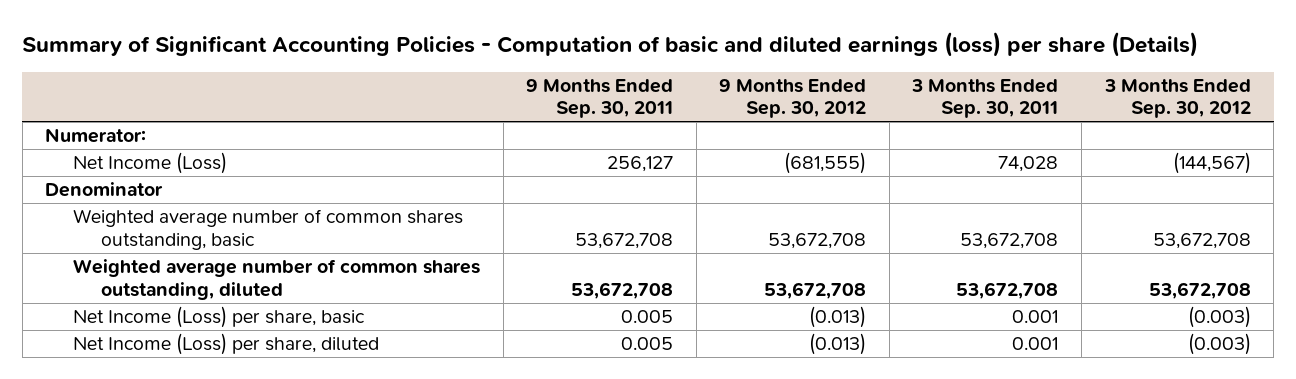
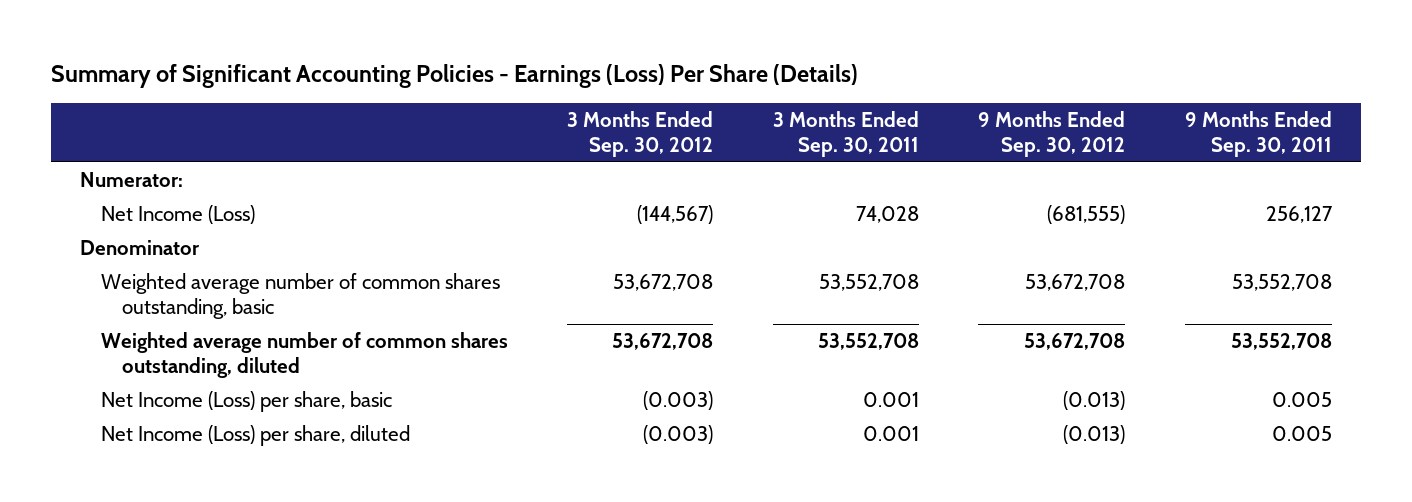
[22,32,1199,58] Summary of Significant Accounting Policies - Computation of basic and diluted earnings (loss) per share (Details) -> [50,64,858,89] Summary of Significant Accounting Policies - Earnings (Loss) Per Share (Details)
[575,232,674,249] 53,672,708 -> [1231,274,1332,292] 53,552,708
[960,232,1059,249] 53,672,708 -> [818,274,919,292] 53,552,708
[571,281,674,299] 53,672,708 -> [1230,333,1332,351] 53,552,708
[956,281,1059,299] 53,672,708 -> [817,333,919,351] 53,552,708

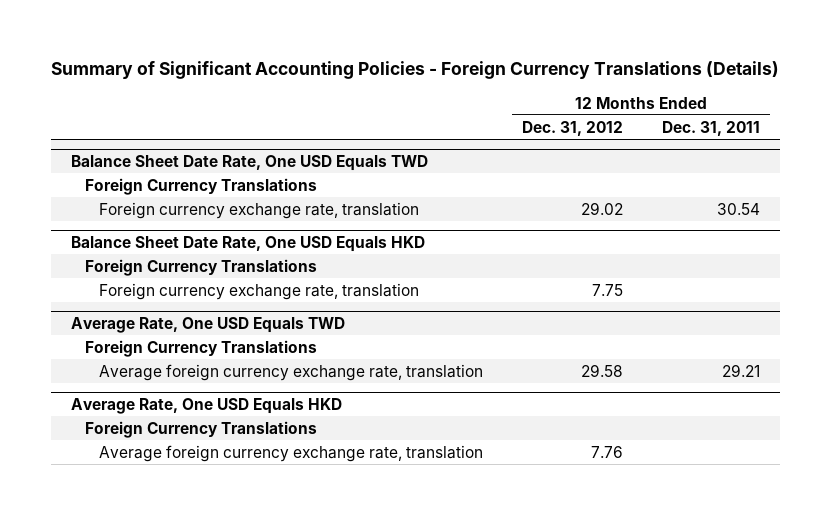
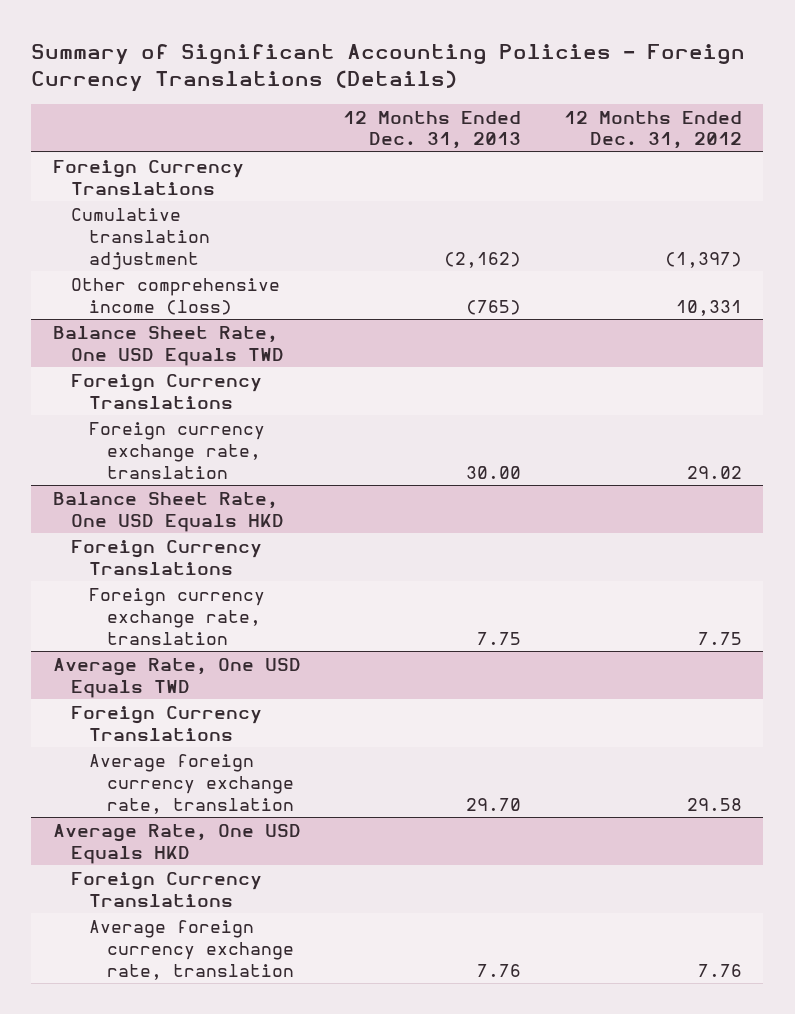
[662,120,761,136] Dec. 31, 2011 -> none
none -> [343,110,522,150] 12 Months Ended Dec. 31, 2013
[70,154,428,171] Balance Sheet Date Rate, One USD Equals TWD -> none
none -> [70,207,211,270] Cumulative translation adjustment
none -> [70,277,280,315] Other comprehensive income (loss)
none -> [52,325,284,366] Balance Sheet Rate, One USD Equals TWD
none -> [70,373,262,409] Foreign Currency Translations
[70,235,425,252] Balance Sheet Date Rate, One USD Equals HKD -> [52,491,284,532] Balance Sheet Rate, One USD Equals HKD

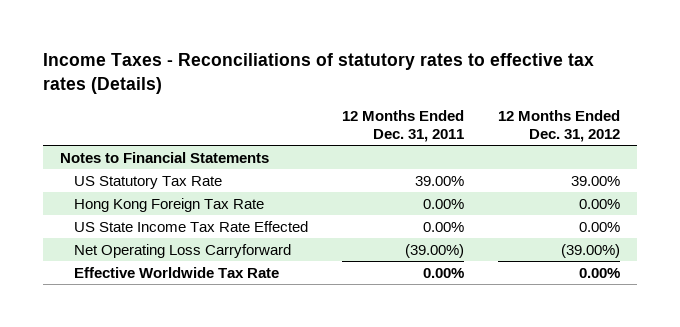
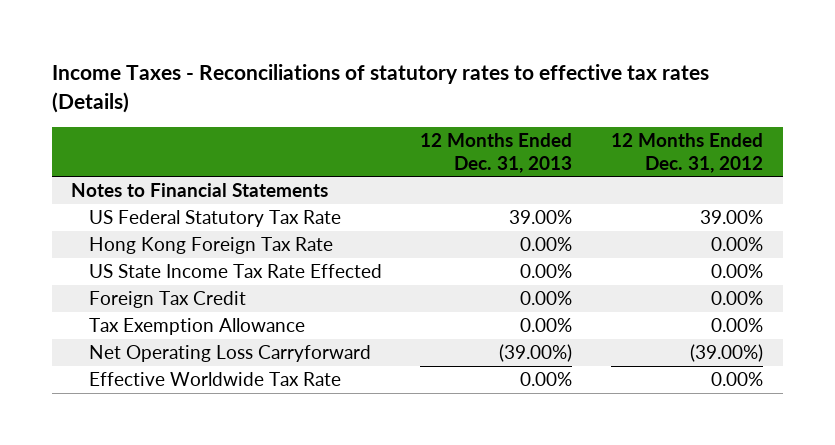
[342,110,465,142] 12 Months Ended Dec. 31, 2011 -> none
none -> [420,133,573,173] 12 Months Ended Dec. 31, 2013
[74,175,223,189] US Statutory Tax Rate -> [88,210,341,228] US Federal Statutory Tax Rate
none -> [88,291,246,309] Foreign Tax Credit
none -> [88,318,305,336] Tax Exemption Allowance

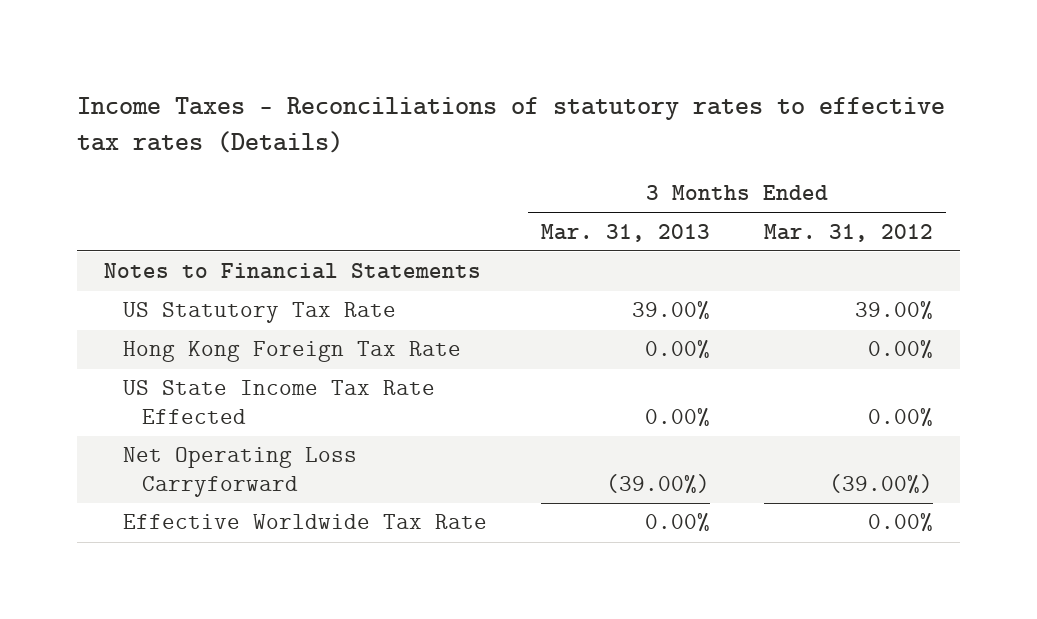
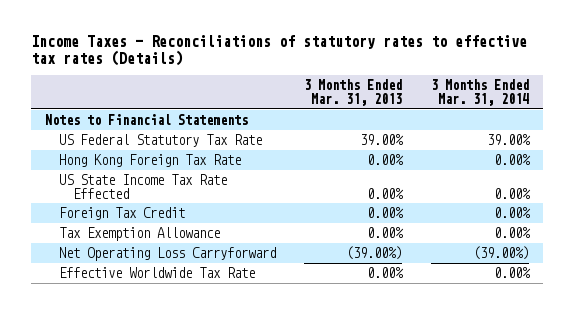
[763,223,933,242] Mar. 31, 2012 -> none
none -> [430,79,529,106] 3 Months Ended Mar. 31, 2014
[123,302,397,324] US Statutory Tax Rate -> [59,133,263,147] US Federal Statutory Tax Rate
none -> [59,206,186,220] Foreign Tax Credit
none -> [59,226,221,241] Tax Exemption Allowance

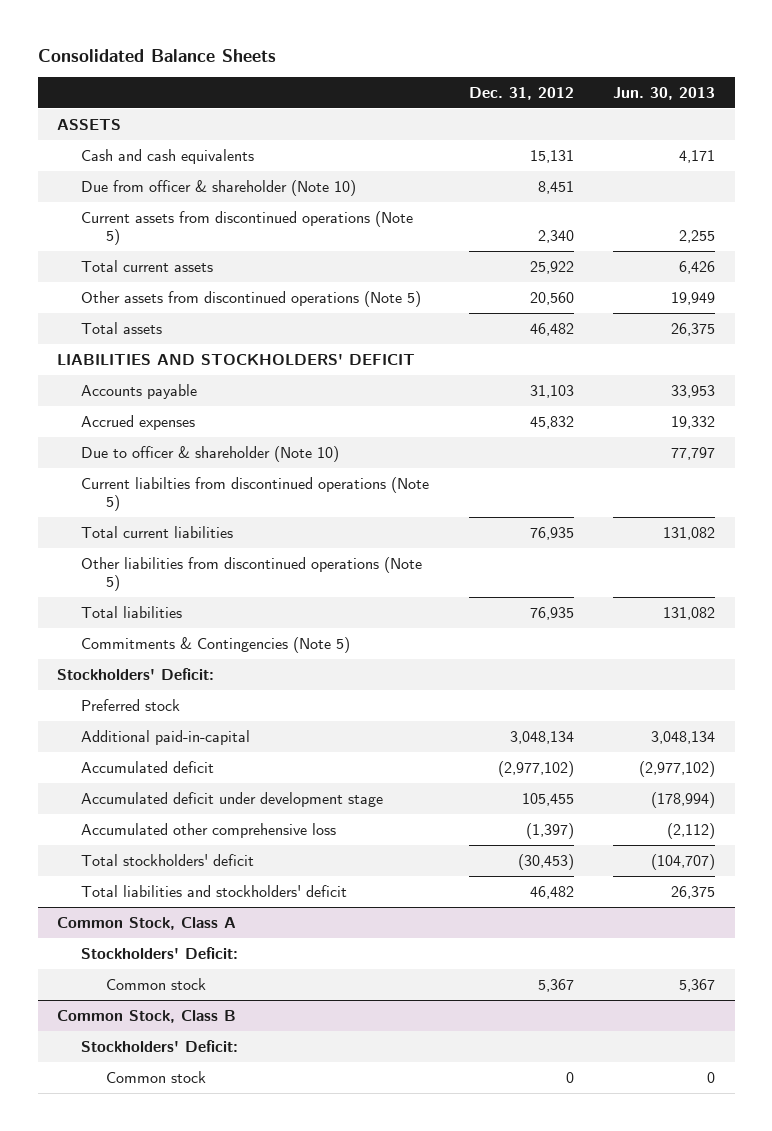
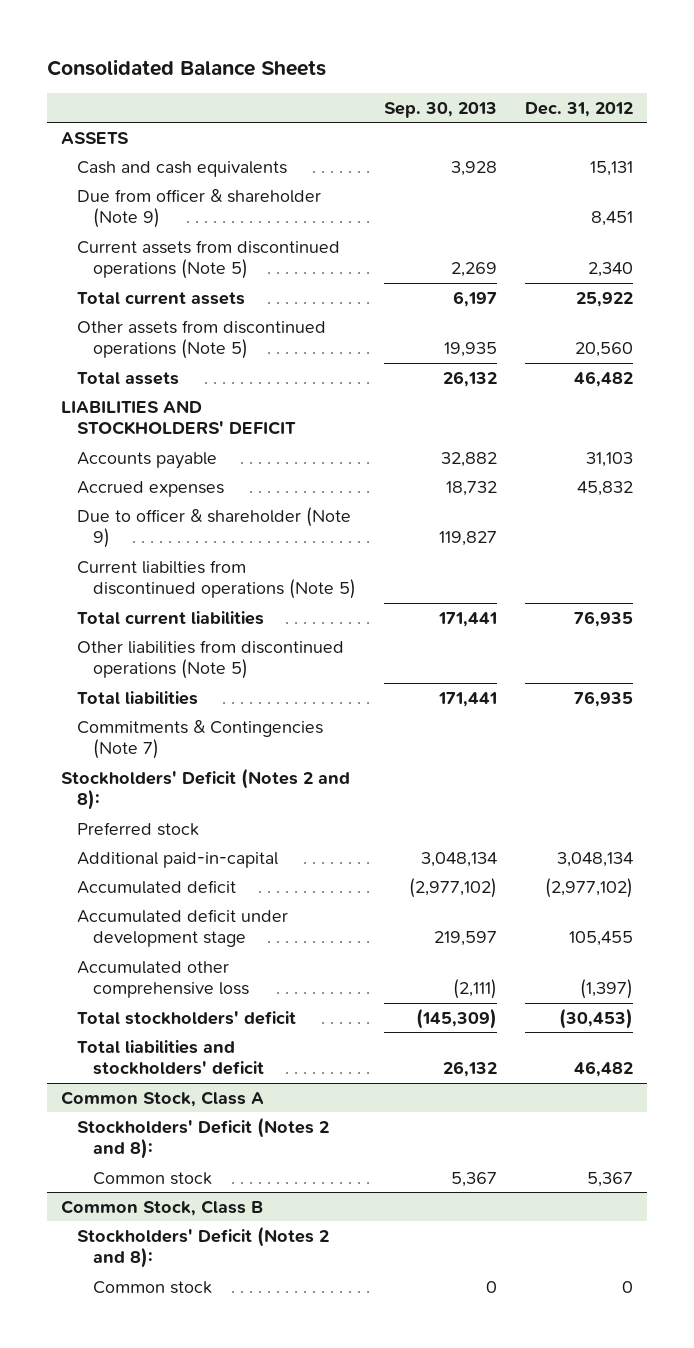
[613,86,716,100] Jun. 30, 2013 -> none
none -> [383,101,497,118] Sep. 30, 2013
[81,179,357,196] Due from officer & shareholder (Note 10) -> [76,188,321,229] Due from officer & shareholder (Note 9)
[81,445,340,462] Due to officer & shareholder (Note 10) -> [76,506,351,549] Due to officer & shareholder (Note 9)
[81,636,351,653] Commitments & Contingencies (Note 5) -> [76,719,323,760] Commitments & Contingencies (Note 7)
[57,667,215,680] Stockholders' Deficit: -> [60,767,350,811] Stockholders' Deficit (Notes 2 and 8):
[81,946,239,959] Stockholders' Deficit: -> [76,1116,329,1160] Stockholders' Deficit (Notes 2 and 8):
[81,1039,239,1052] Stockholders' Deficit: -> [76,1225,329,1269] Stockholders' Deficit (Notes 2 and 8):

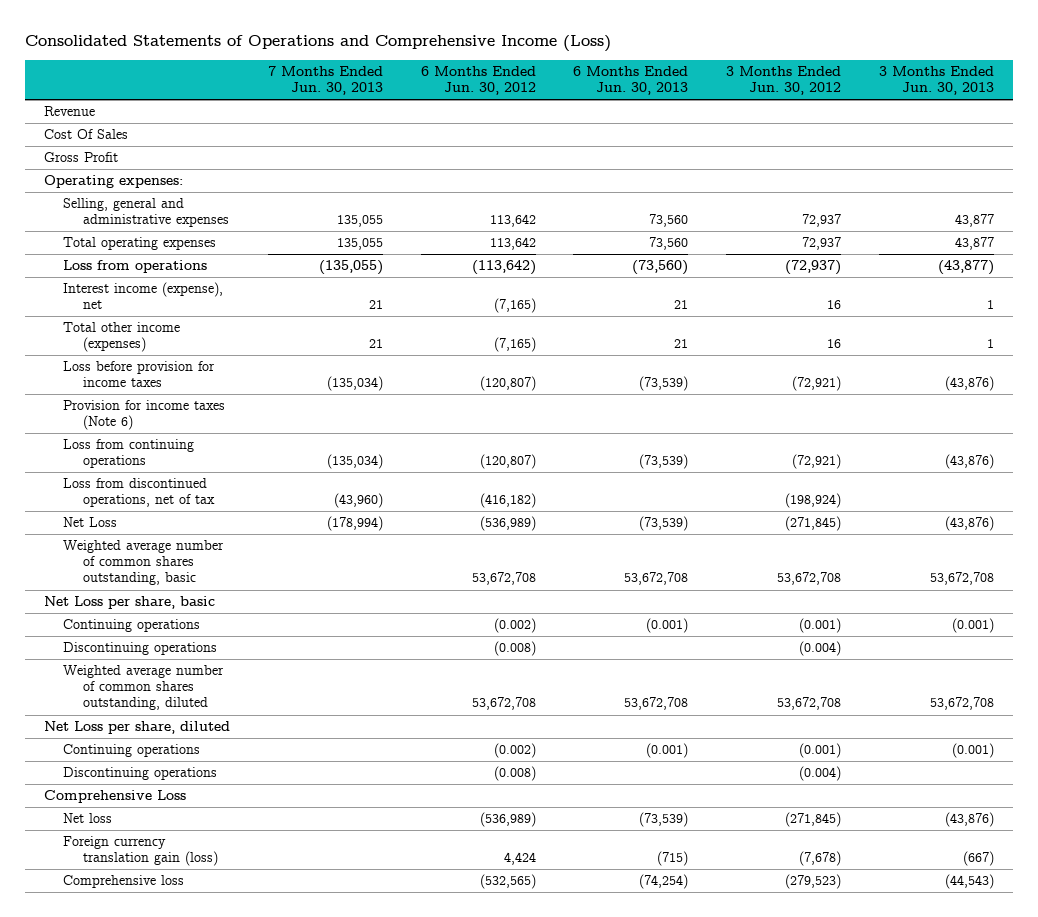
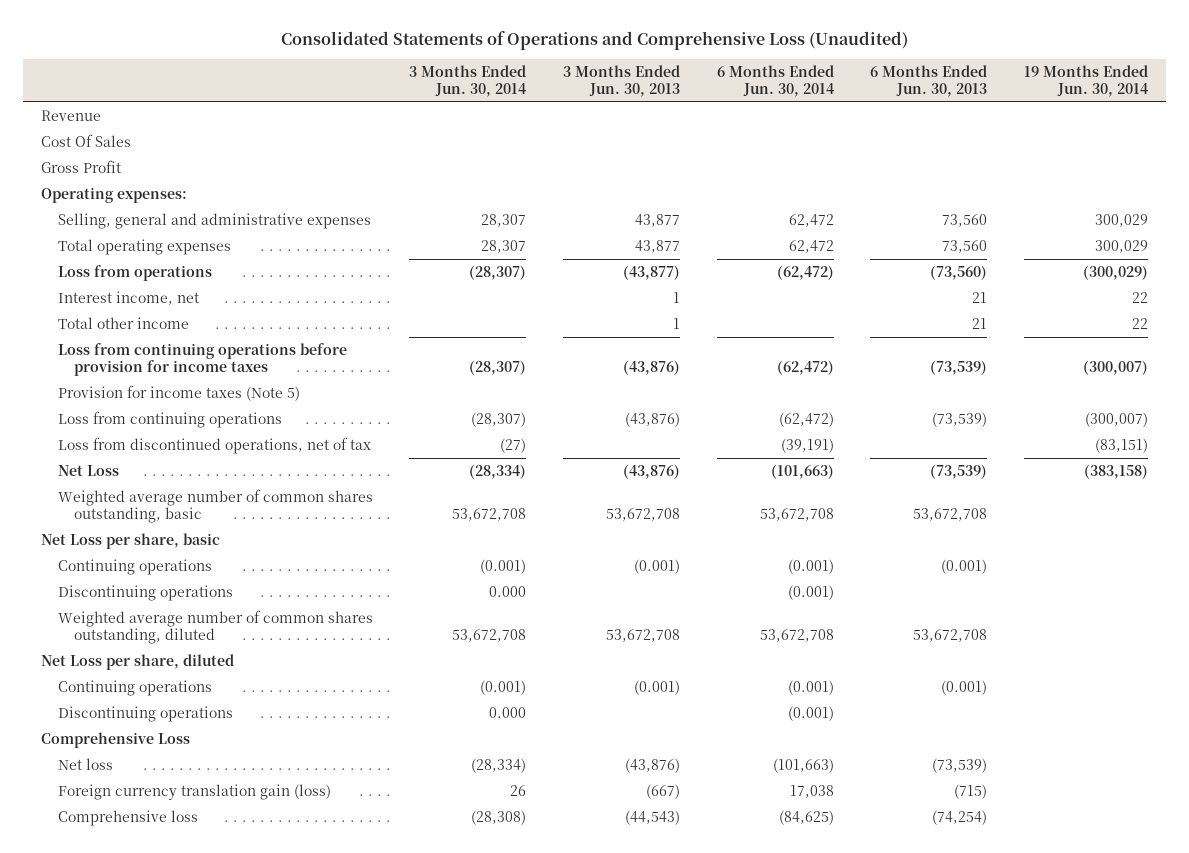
[25,35,612,53] Consolidated Statements of Operations and Comprehensive Income (Loss) -> [280,30,908,50] Consolidated Statements of Operations and Comprehensive Loss (Unaudited)
[267,65,383,95] 7 Months Ended Jun. 30, 2013 -> none
[420,65,536,95] 6 Months Ended Jun. 30, 2012 -> none
[726,65,842,95] 3 Months Ended Jun. 30, 2012 -> none
none -> [409,64,527,98] 3 Months Ended Jun. 30, 2014
none -> [716,64,834,98] 6 Months Ended Jun. 30, 2014
none -> [1024,64,1149,98] 19 Months Ended Jun. 30, 2014
[63,282,224,310] Interest income (expense), net -> [57,290,199,305] Interest income, net
[63,322,181,353] Total other income (expenses) -> [57,316,189,329] Total other income
[63,361,216,388] Loss before provision for income taxes -> [57,342,347,377] Loss from continuing operations before provision for income taxes
[63,400,226,431] Provision for income taxes (Note 6) -> [57,384,300,401] Provision for income taxes (Note 5)

